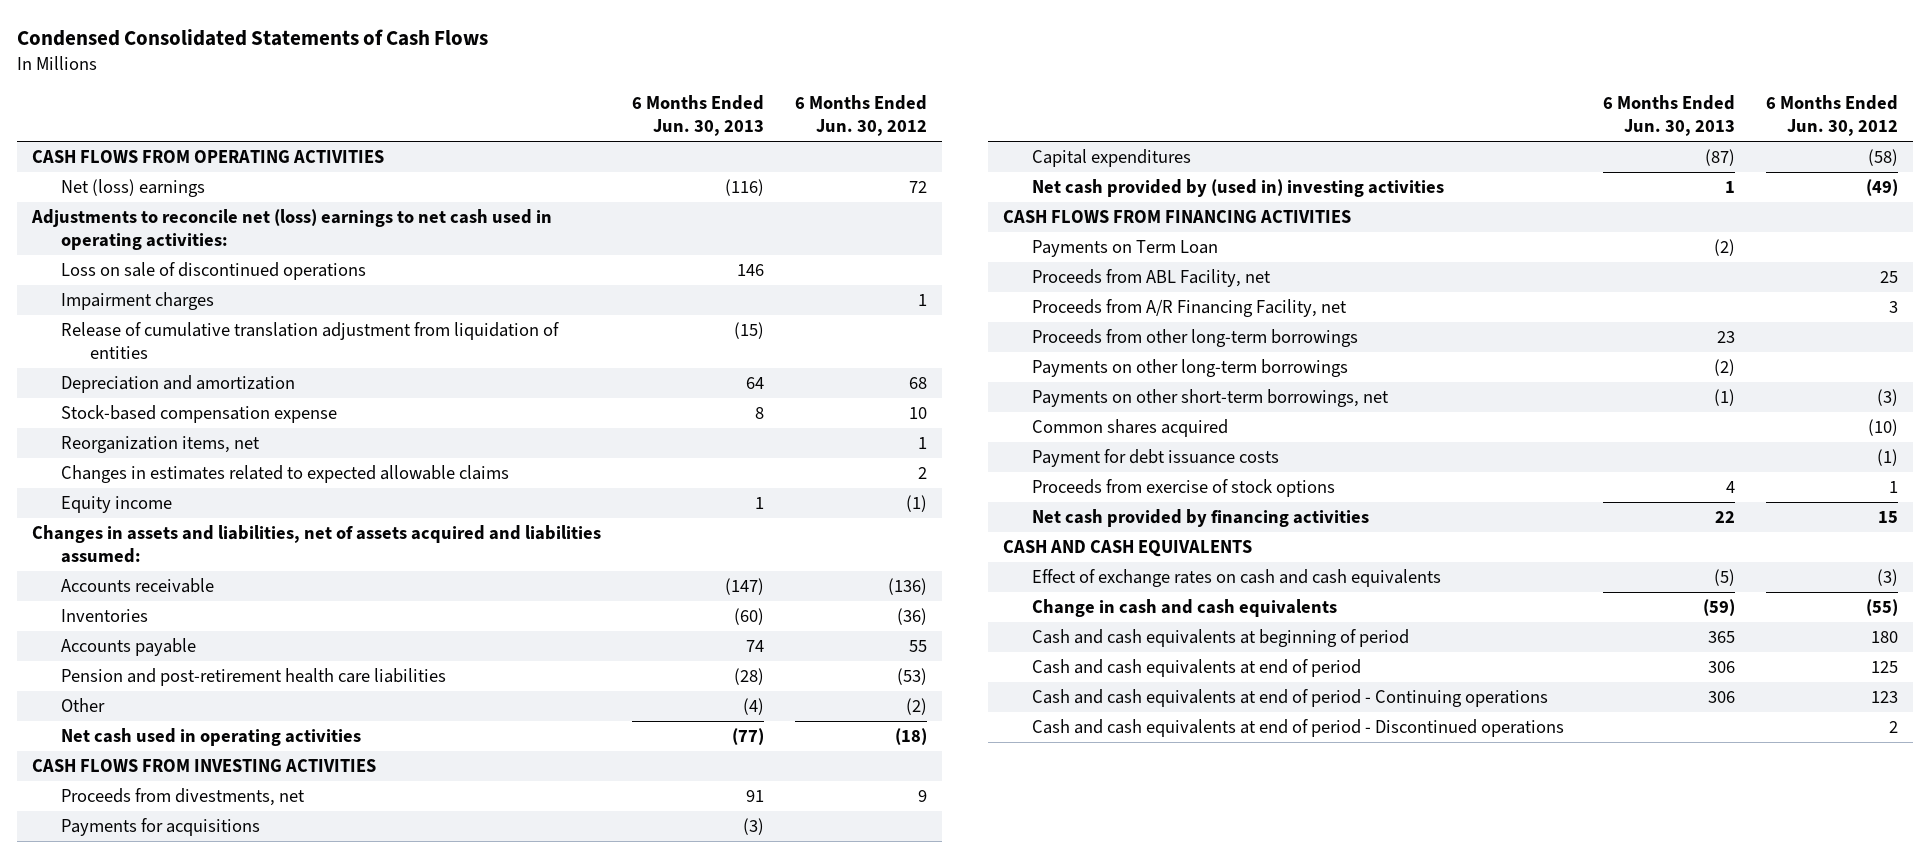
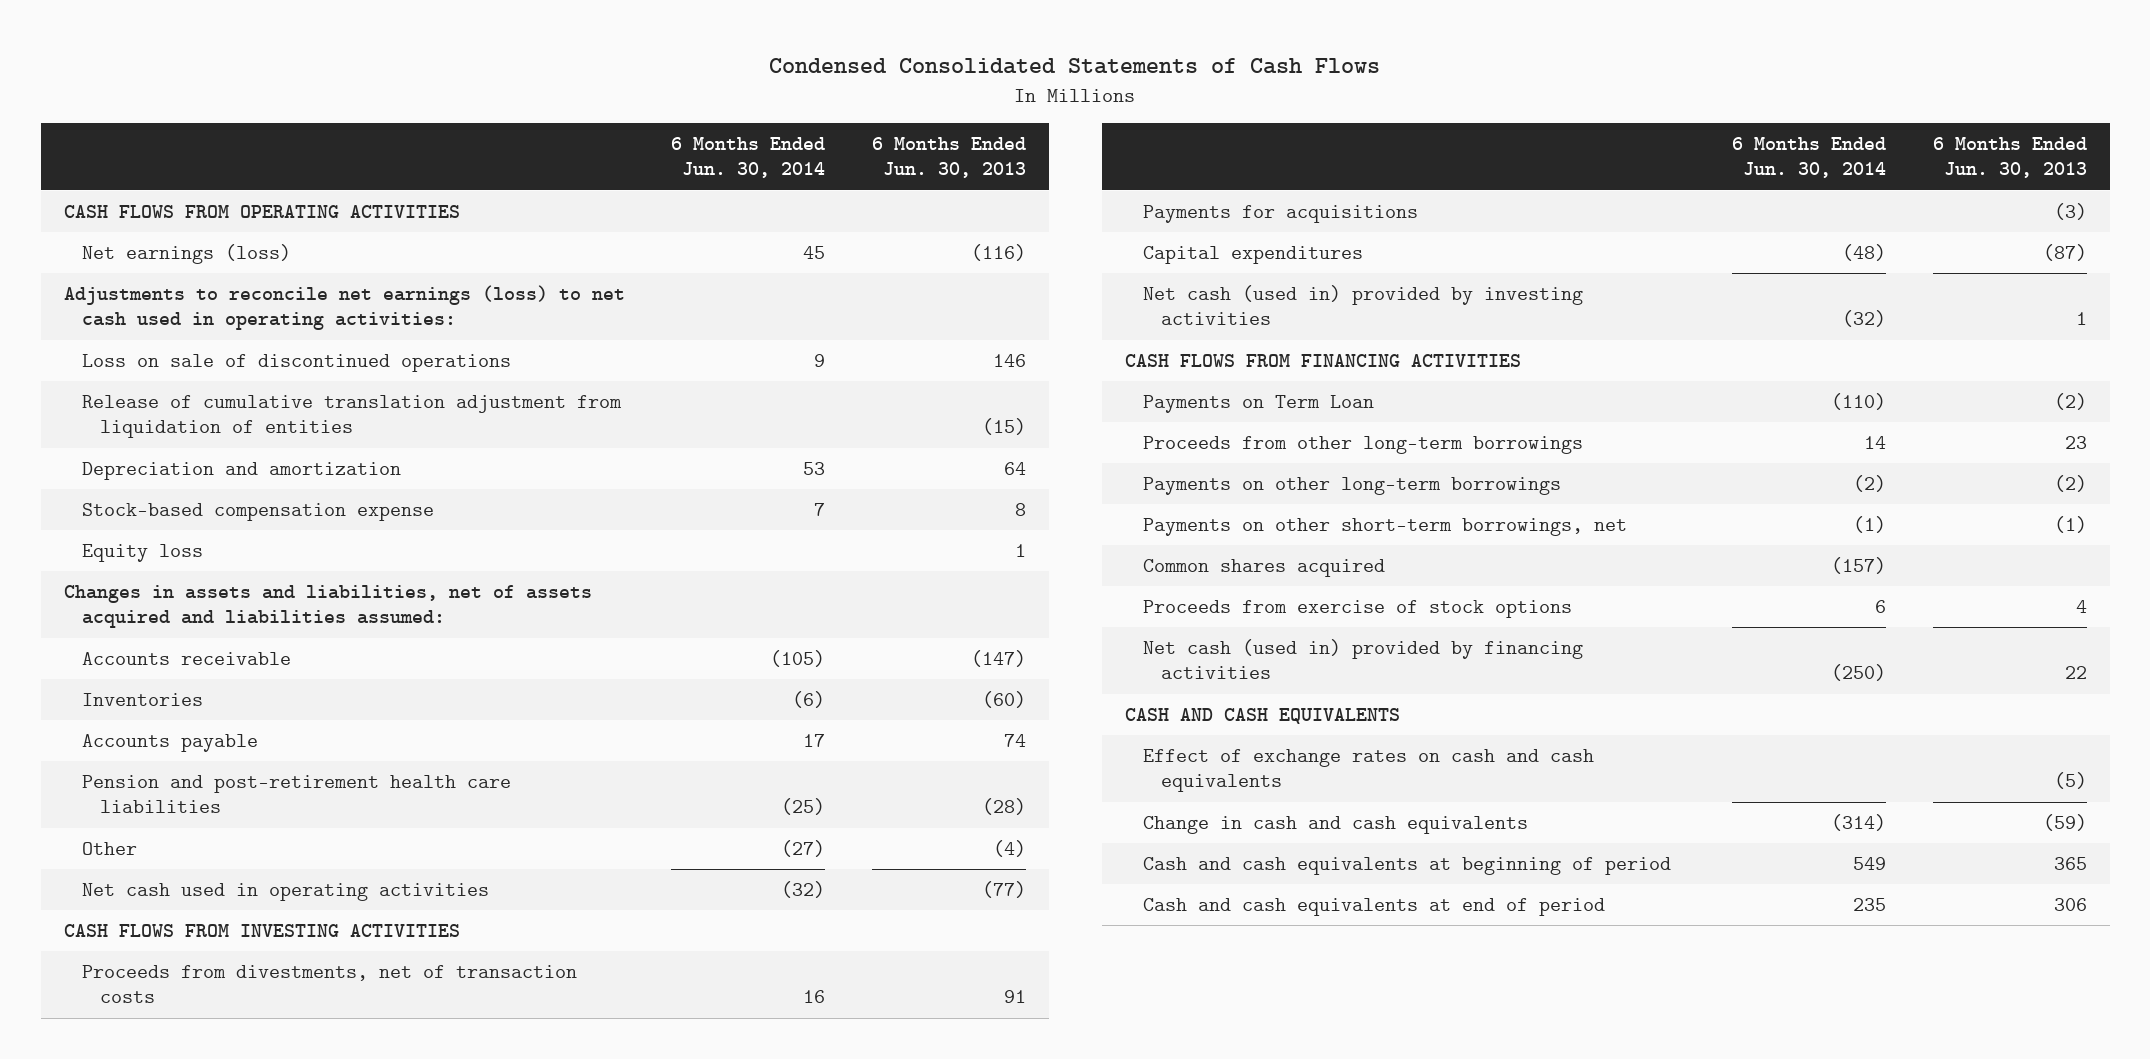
[794,95,927,137] 6 Months Ended Jun. 30, 2012 -> none
none -> [671,137,826,179] 6 Months Ended Jun. 30, 2014
[60,178,205,197] Net (loss) earnings -> [82,244,292,265] Net earnings (loss)
[31,208,553,251] Adjustments to reconcile net (loss) earnings to net cash used in operating activities: -> [63,285,625,331] Adjustments to reconcile net earnings (loss) to net cash used in operating activities:
[60,291,214,310] Impairment charges -> none
[60,435,260,453] Reorganization items, net -> none
[60,464,509,483] Changes in estimates related to expected allowable claims -> none
[60,495,172,513] Equity income -> [82,544,204,563] Equity loss
[60,787,305,806] Proceeds from divestments, net -> [82,965,578,1004] Proceeds from divestments, net of transaction costs
[1031,178,1444,197] Net cash provided by (used in) investing activities -> [1142,285,1583,326] Net cash (used in) provided by investing activities
[1031,268,1271,287] Proceeds from ABL Facility, net -> none
[1031,298,1347,317] Proceeds from A/R Financing Facility, net -> none
[1031,448,1279,467] Payment for debt issuance costs -> none
[1031,508,1369,527] Net cash provided by financing activities -> [1142,639,1583,680] Net cash (used in) provided by financing activities
[1031,688,1548,707] Cash and cash equivalents at end of period - Continuing operations -> none
[1031,718,1564,737] Cash and cash equivalents at end of period - Discontinued operations -> none

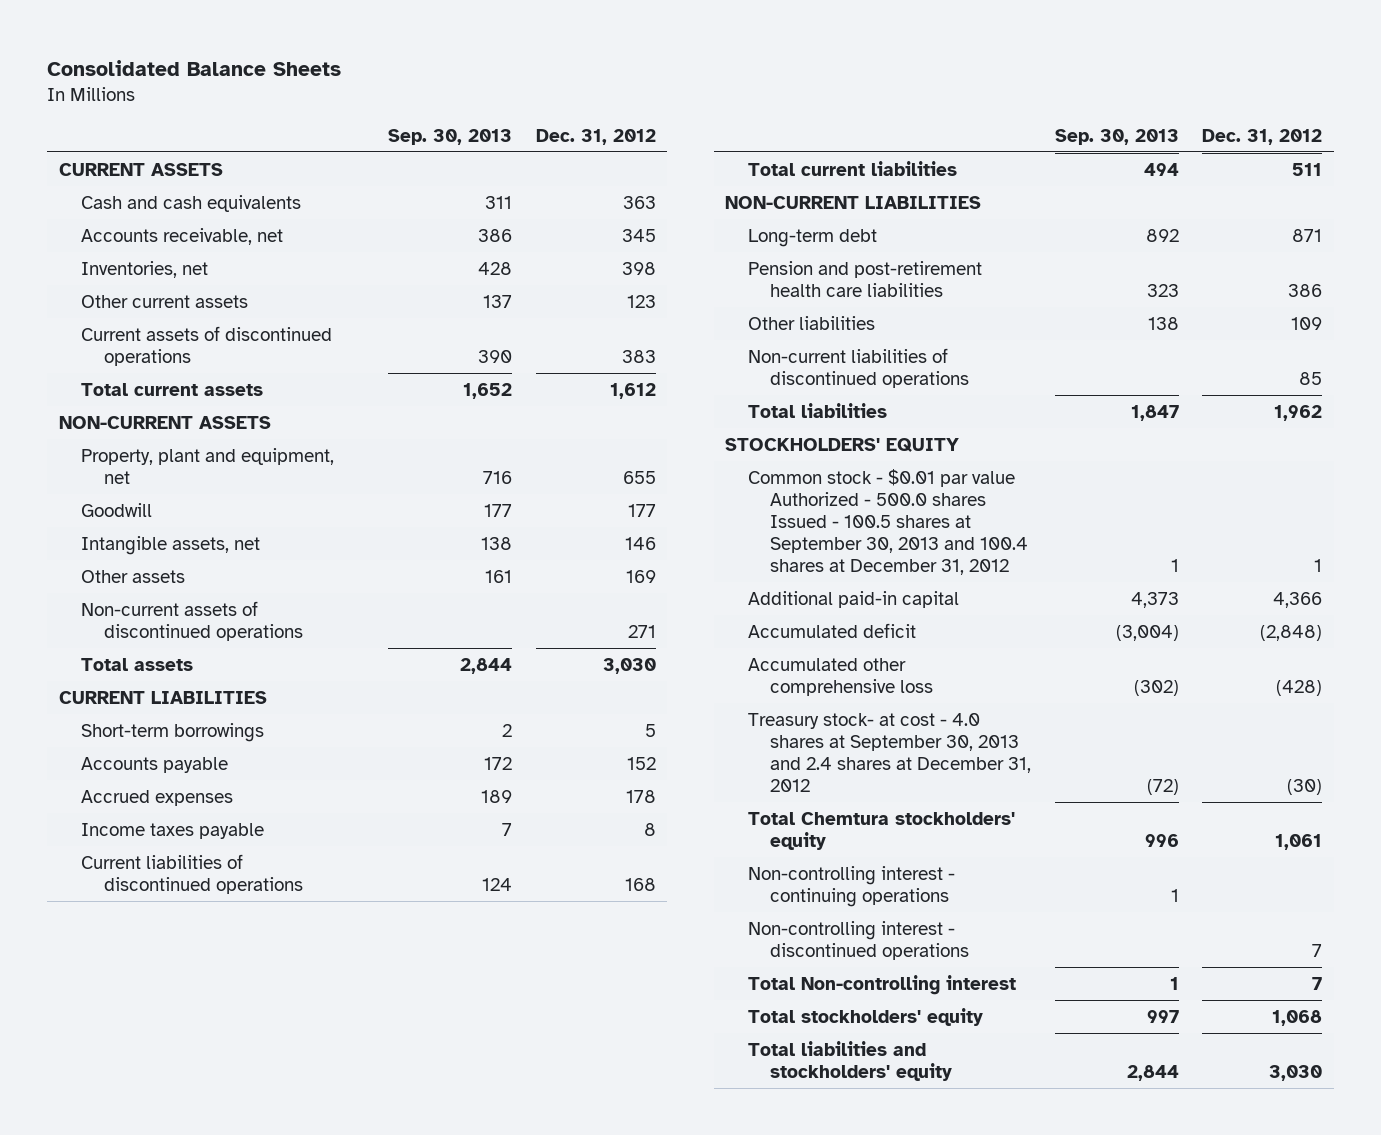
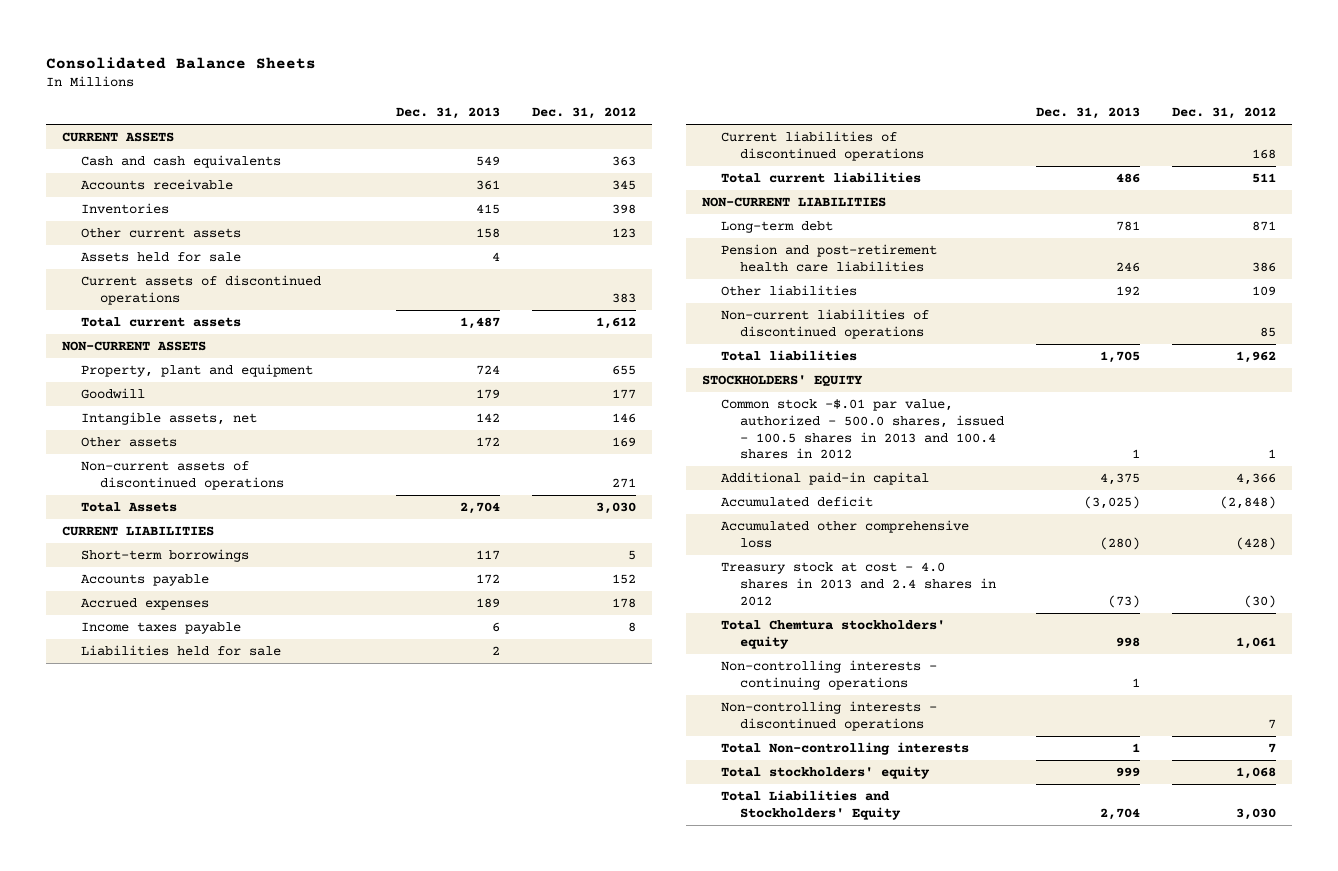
[388,128,513,145] Sep. 30, 2013 -> none
none -> [395,107,500,120] Dec. 31, 2013
[81,227,284,245] Accounts receivable, net -> [80,179,233,191] Accounts receivable
[81,260,209,278] Inventories, net -> [80,203,169,215] Inventories
none -> [80,252,241,263] Assets held for sale
[81,447,335,484] Property, plant and equipment, net -> [80,364,313,378] Property, plant and equipment
[81,657,194,671] Total assets -> [80,502,177,513] Total Assets
none -> [80,645,281,657] Liabilities held for sale
[747,468,1029,575] Common stock - $0.01 par value Authorized - 500.0 shares Issued - 100.5 shares at September 30, 2013 and 100.4 shares at December 31, 2012 -> [720,399,1004,460] Common stock -$.01 par value, authorized - 500.0 shares, issued - 100.5 shares in 2013 and 100.4 shares in 2012
[747,712,1032,792] Treasury stock- at cost - 4.0 shares at September 30, 2013 and 2.4 shares at December 31, 2012 -> [720,562,996,606] Treasury stock at cost - 4.0 shares in 2013 and 2.4 shares in 2012
[747,865,955,907] Non-controlling interest - continuing operations -> [720,660,937,690] Non-controlling interests - continuing operations
[747,920,970,960] Non-controlling interest - discontinued operations -> [720,701,937,731] Non-controlling interests - discontinued operations
[747,974,1016,995] Total Non-controlling interest -> [720,742,969,756] Total Non-controlling interests
[747,1040,953,1081] Total liabilities and stockholders' equity -> [720,790,901,820] Total Liabilities and Stockholders' Equity

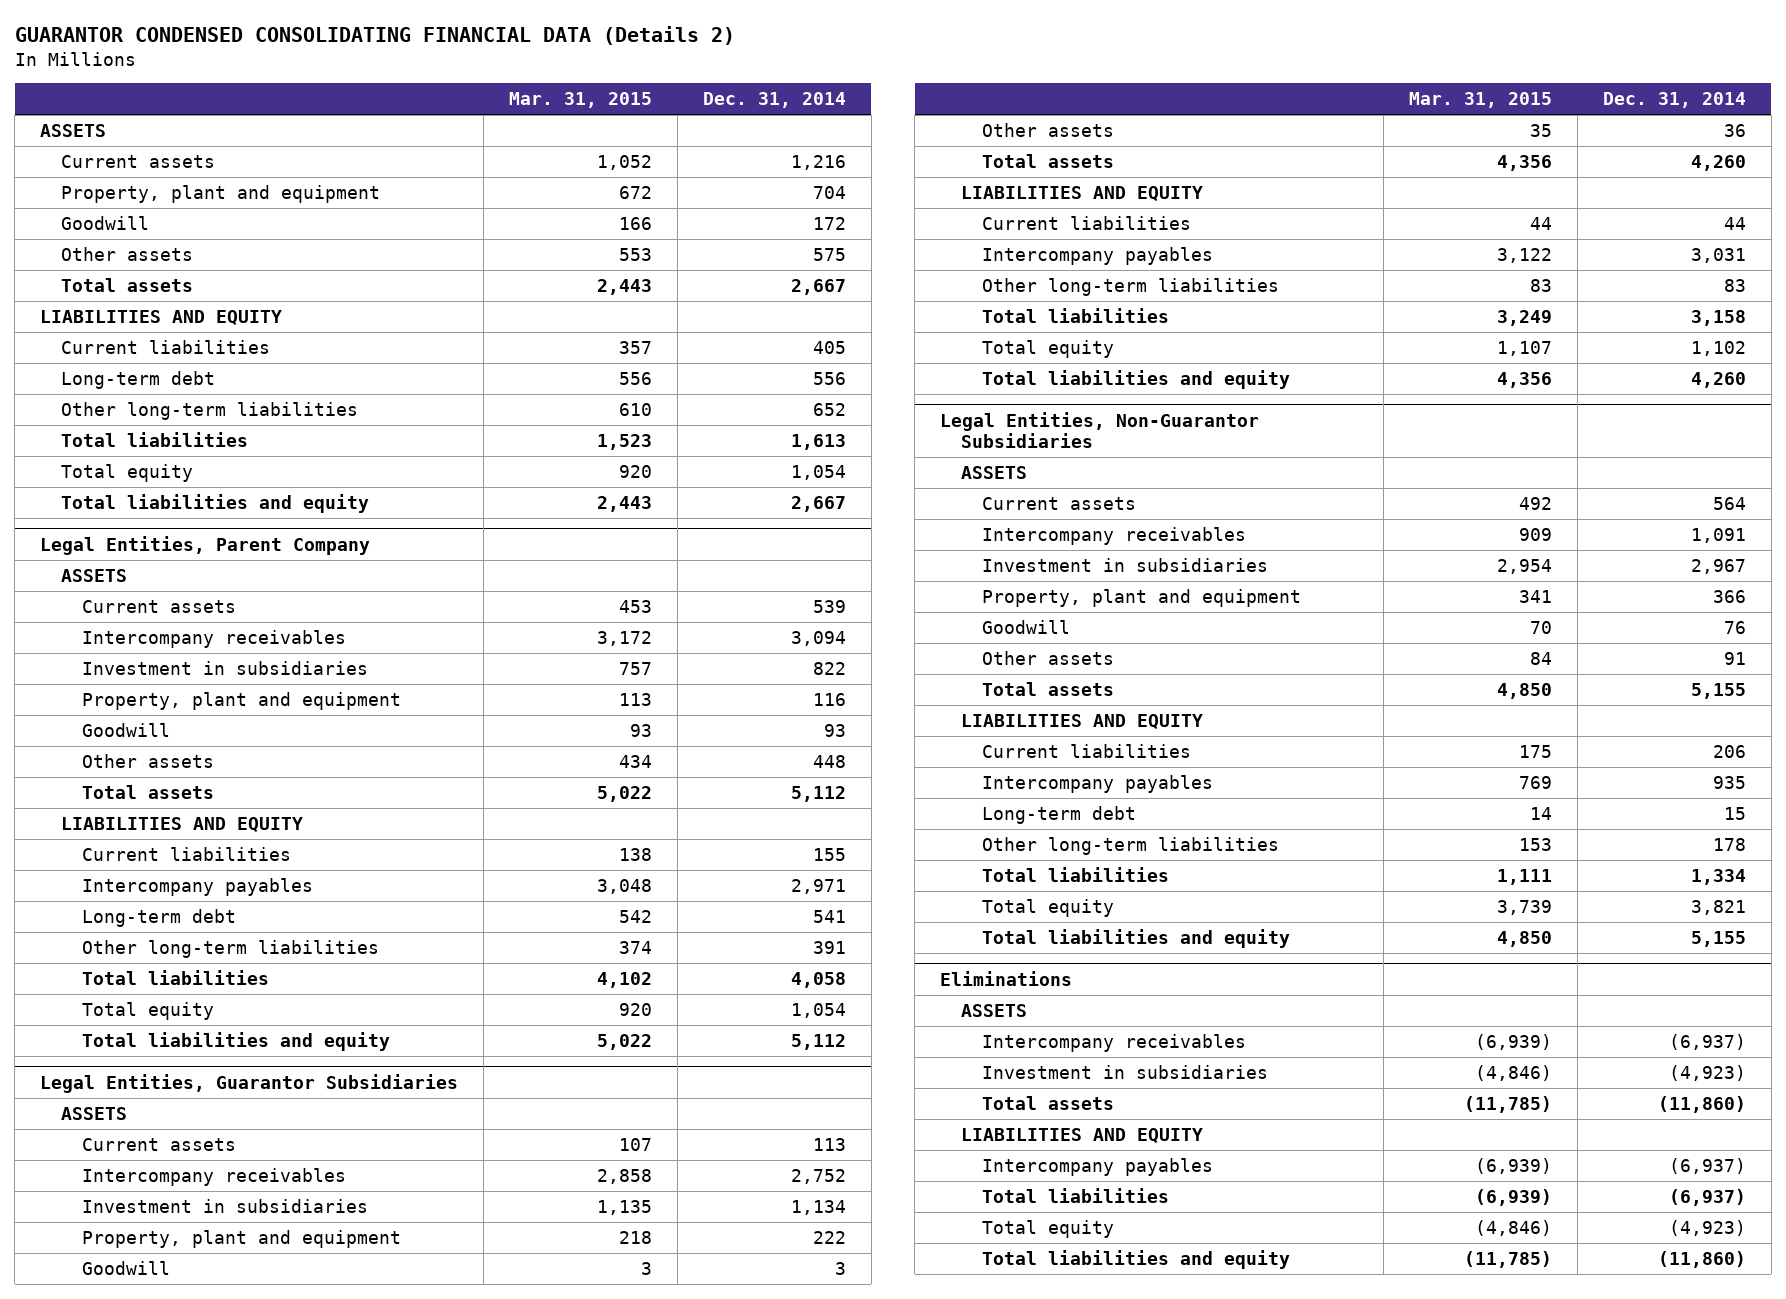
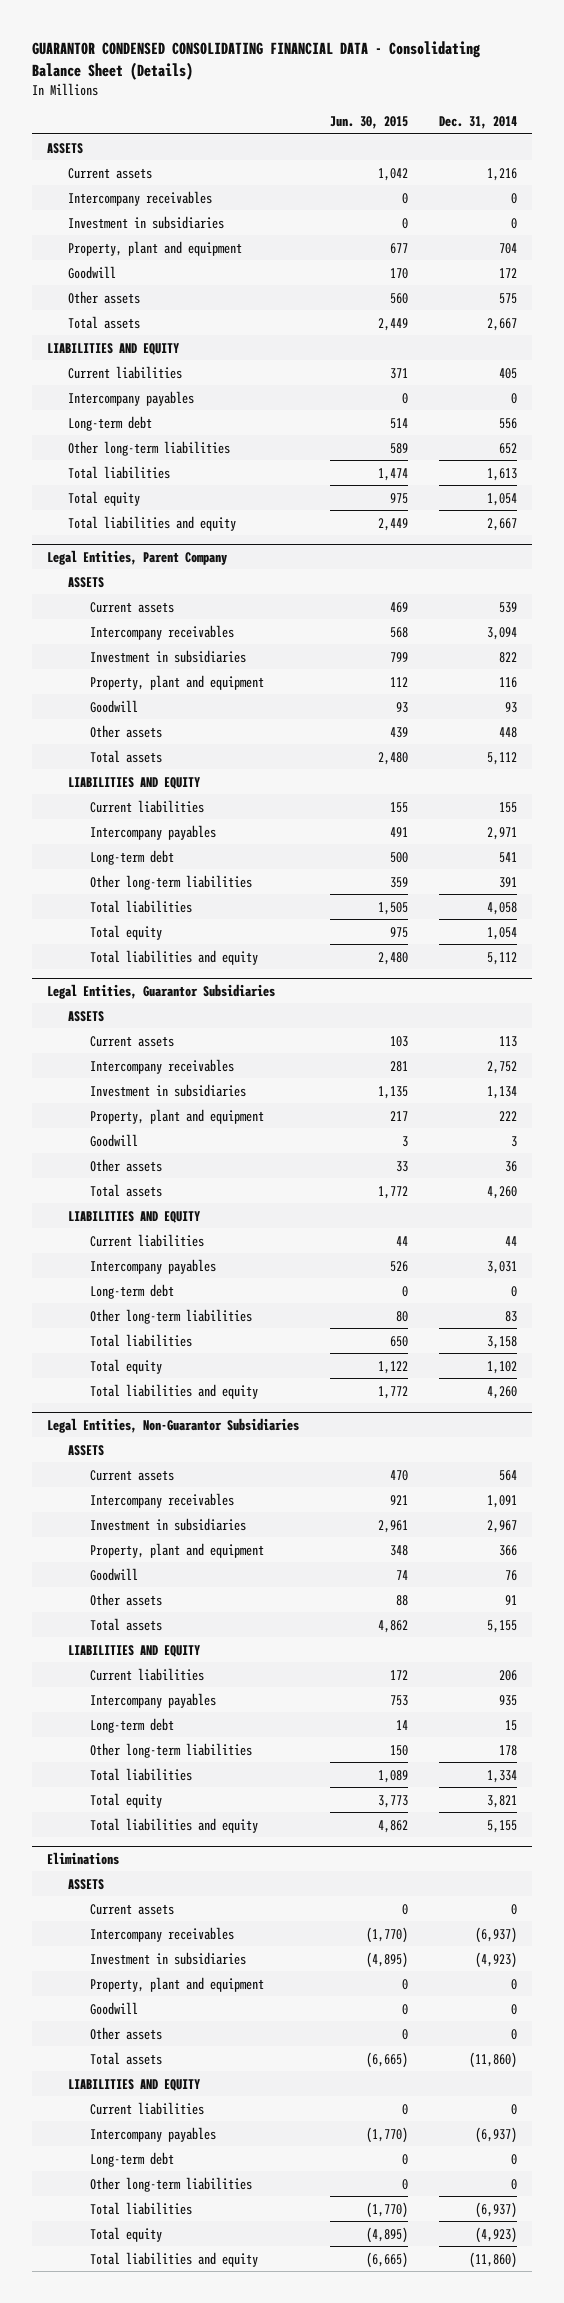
[14,25,735,45] GUARANTOR CONDENSED CONSOLIDATING FINANCIAL DATA (Details 2) -> [31,40,481,80] GUARANTOR CONDENSED CONSOLIDATING FINANCIAL DATA - Consolidating Balance Sheet (Details)
[508,92,652,109] Mar. 31, 2015 -> none
none -> [329,116,408,130] Jun. 30, 2015
none -> [68,190,213,206] Intercompany receivables
none -> [68,215,225,229] Investment in subsidiaries
none -> [68,390,195,406] Intercompany payables
none -> [89,1283,174,1299] Long-term debt
none -> [89,1903,174,1915] Current assets
none -> [89,1976,264,1992] Property, plant and equipment
none -> [89,2001,138,2015] Goodwill
none -> [89,2026,162,2040] Other assets
none -> [89,2101,204,2115] Current liabilities
none -> [89,2151,174,2167] Long-term debt
none -> [89,2176,252,2192] Other long-term liabilities

